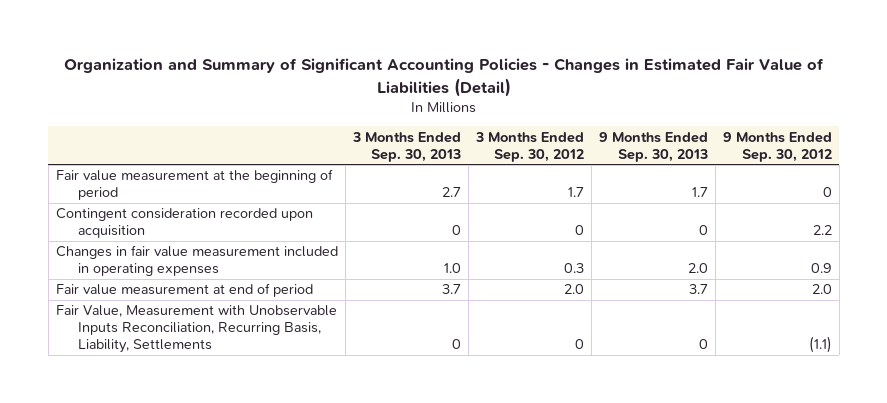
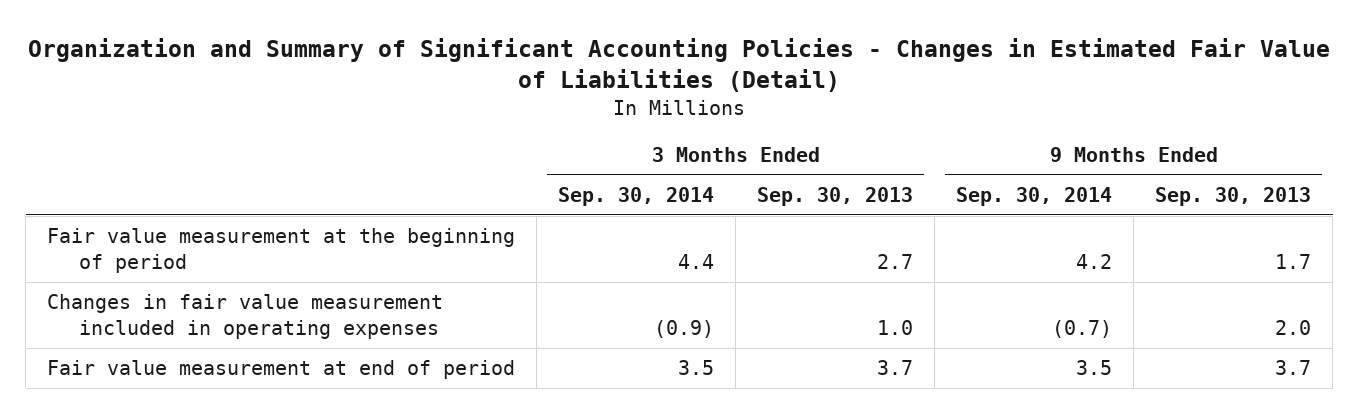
[474,131,584,162] 3 Months Ended Sep. 30, 2012 -> none
[722,131,832,162] 9 Months Ended Sep. 30, 2012 -> none
none -> [558,187,715,207] Sep. 30, 2014
none -> [956,187,1113,207] Sep. 30, 2014
[55,208,313,239] Contingent consideration recorded upon acquisition -> none
[55,305,337,354] Fair Value, Measurement with Unobservable Inputs Reconciliation, Recurring Basis, Liability, Settlements -> none

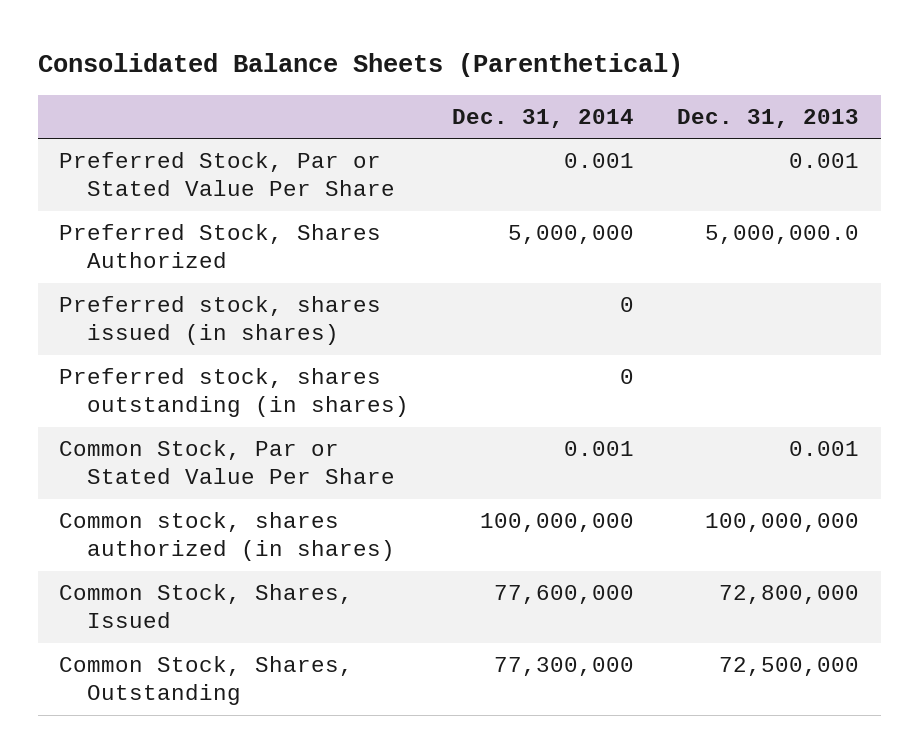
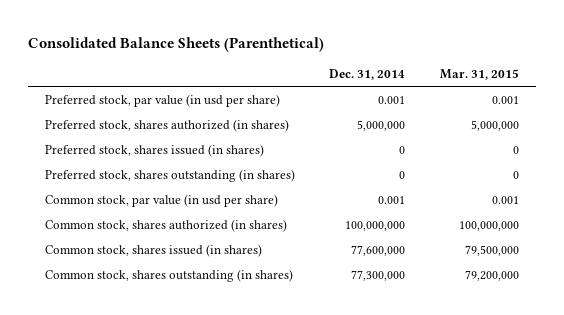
[677,108,860,128] Dec. 31, 2013 -> none
none -> [439,68,519,80] Mar. 31, 2015
[59,152,395,197] Preferred Stock, Par or Stated Value Per Share -> [45,93,281,107] Preferred stock, par value (in usd per share)
[59,224,382,269] Preferred Stock, Shares Authorized -> [45,118,290,132] Preferred stock, shares authorized (in shares)
[59,440,395,485] Common Stock, Par or Stated Value Per Share -> [45,193,279,207] Common stock, par value (in usd per share)
[59,584,354,629] Common Stock, Shares, Issued -> [45,243,263,257] Common stock, shares issued (in shares)
[59,656,354,706] Common Stock, Shares, Outstanding -> [45,268,294,282] Common stock, shares outstanding (in shares)

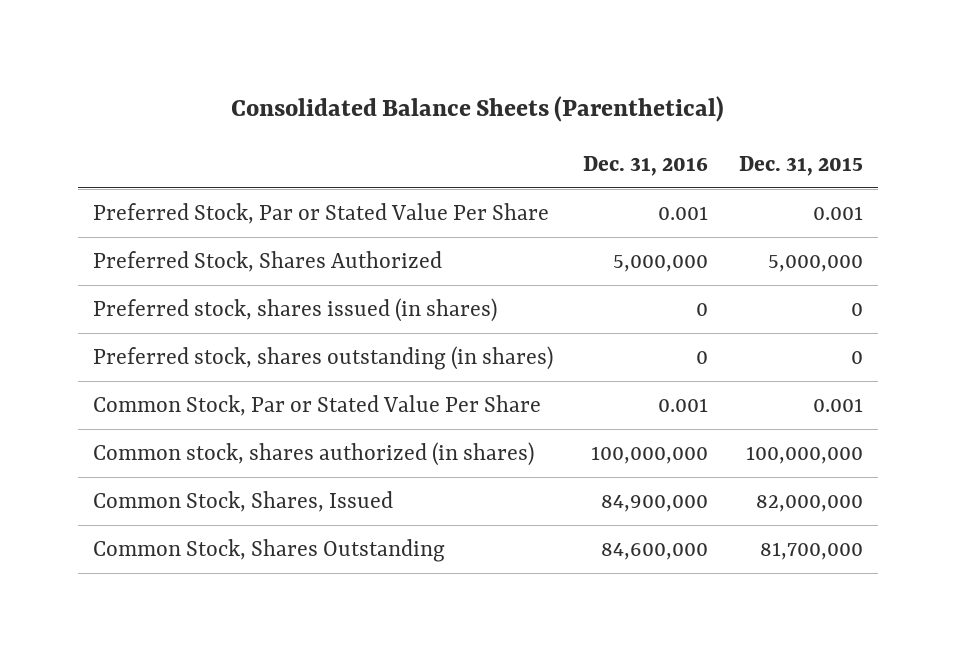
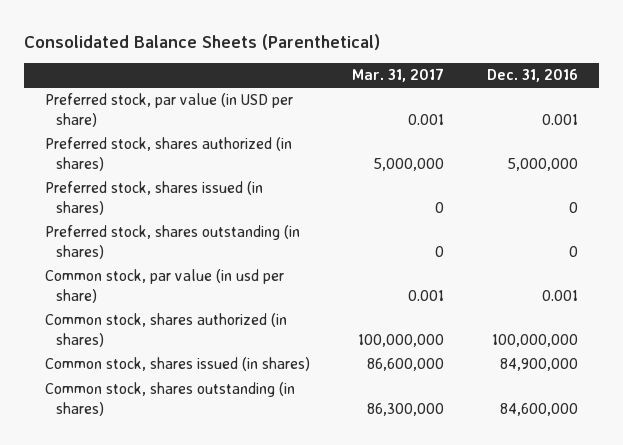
[738,155,863,176] Dec. 31, 2015 -> none
none -> [352,68,445,83] Mar. 31, 2017
[92,202,549,224] Preferred Stock, Par or Stated Value Per Share -> [44,93,293,128] Preferred stock, par value (in USD per share)
[92,250,442,272] Preferred Stock, Shares Authorized -> [44,137,292,172] Preferred stock, shares authorized (in shares)
[92,394,541,416] Common Stock, Par or Stated Value Per Share -> [44,269,284,304] Common stock, par value (in usd per share)
[92,490,393,512] Common Stock, Shares, Issued -> [44,357,310,372] Common stock, shares issued (in shares)
[92,538,445,562] Common Stock, Shares Outstanding -> [44,382,295,417] Common stock, shares outstanding (in shares)

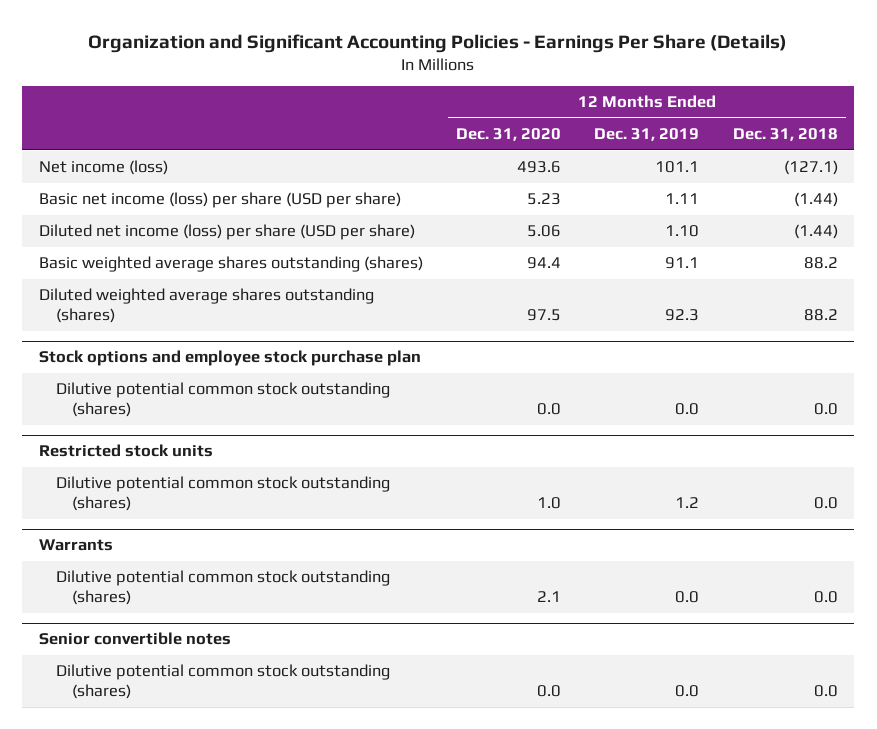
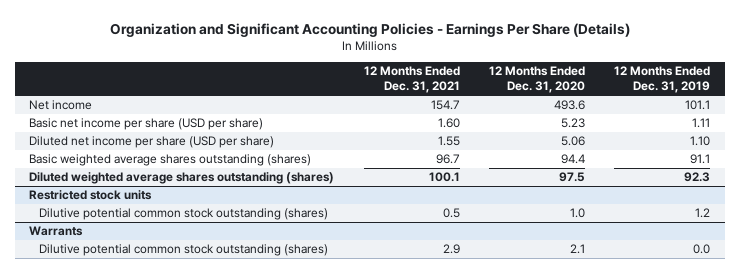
[732,128,838,142] Dec. 31, 2018 -> none
none -> [363,66,460,94] 12 Months Ended Dec. 31, 2021
[38,160,168,176] Net income (loss) -> [29,100,93,111] Net income
[38,192,401,209] Basic net income (loss) per share (USD per share) -> [29,118,264,131] Basic net income per share (USD per share)
[38,224,415,241] Diluted net income (loss) per share (USD per share) -> [29,136,275,149] Diluted net income per share (USD per share)
[38,350,421,367] Stock options and employee stock purchase plan -> none
[55,382,390,418] Dilutive potential common stock outstanding (shares) -> none
[38,632,231,646] Senior convertible notes -> none
[55,664,390,700] Dilutive potential common stock outstanding (shares) -> none

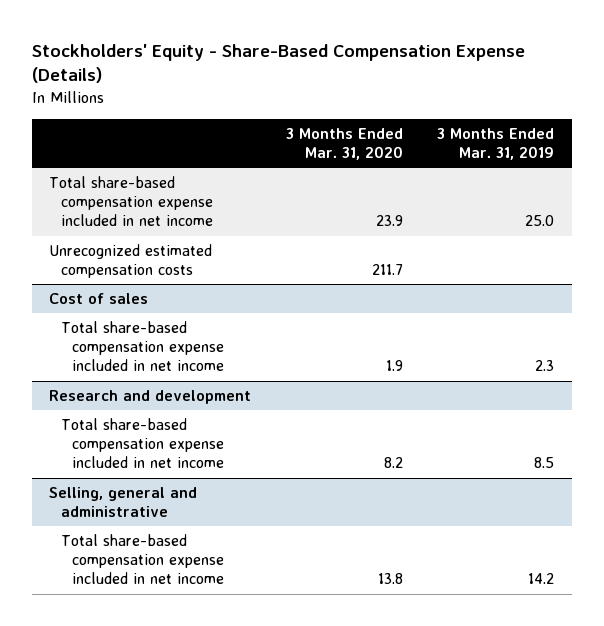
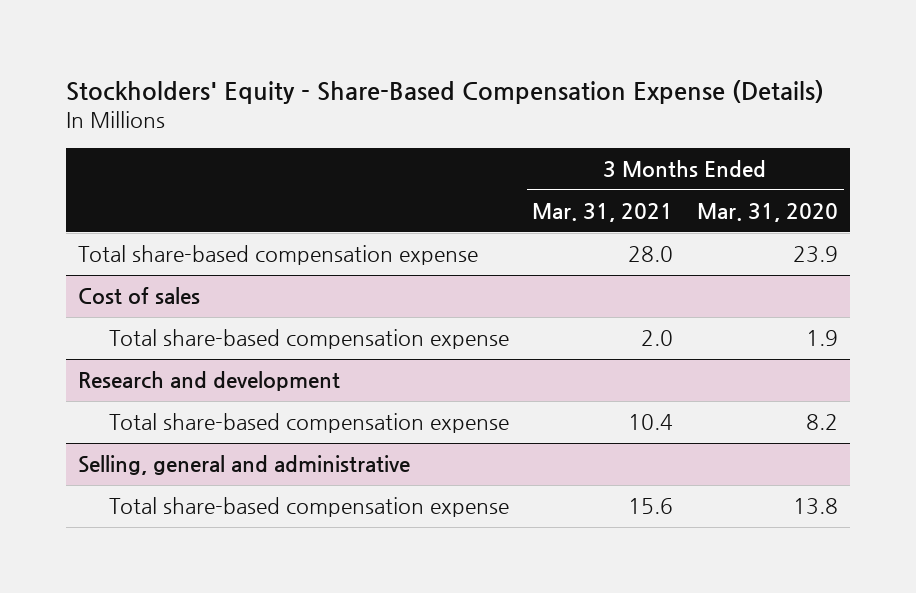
[437,127,555,161] 3 Months Ended Mar. 31, 2019 -> none
none -> [532,203,674,223] Mar. 31, 2021
[49,244,213,279] Unrecognized estimated compensation costs -> none
[49,176,213,227] Total share-based compensation expense included in net income -> [77,245,478,266] Total share-based compensation expense
[60,321,224,372] Total share-based compensation expense included in net income -> [109,329,510,350] Total share-based compensation expense
[60,418,224,469] Total share-based compensation expense included in net income -> [109,413,510,434] Total share-based compensation expense
[60,534,224,585] Total share-based compensation expense included in net income -> [109,497,510,518] Total share-based compensation expense

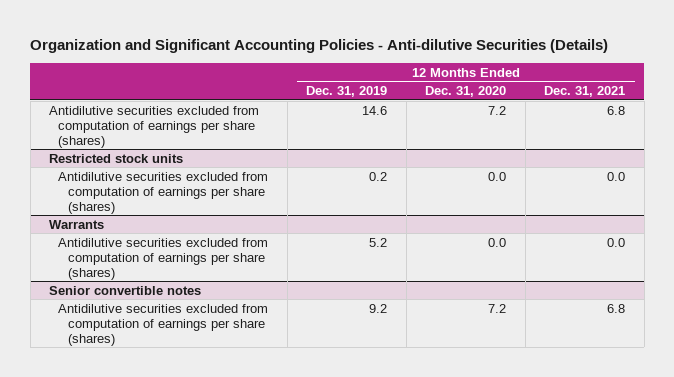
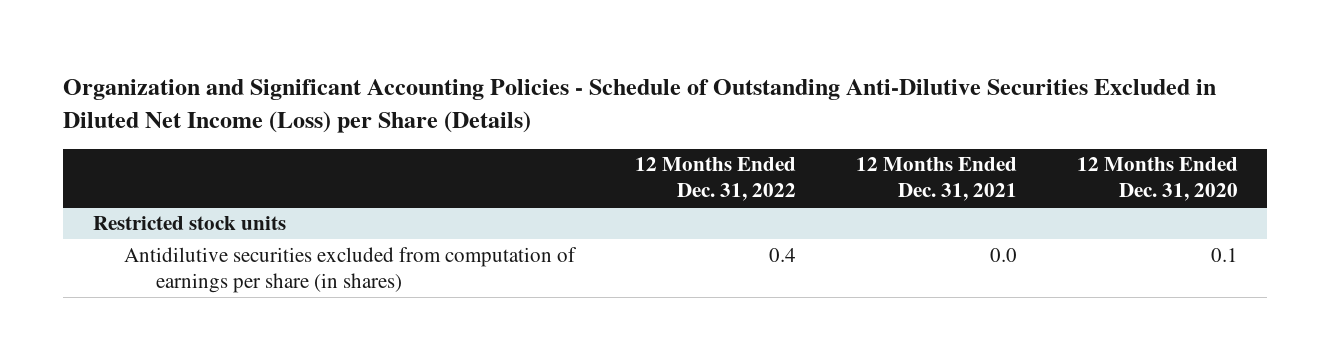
[30,39,609,54] Organization and Significant Accounting Policies - Anti-dilutive Securities (Details) -> [63,79,1217,133] Organization and Significant Accounting Policies - Schedule of Outstanding Anti-Dilutive Securities Excluded in Diluted Net Income (Loss) per Share (Details)
[306,86,388,98] Dec. 31, 2019 -> none
none -> [635,157,797,202] 12 Months Ended Dec. 31, 2022
[49,105,260,148] Antidilutive securities excluded from computation of earnings per share (shares) -> none
[49,219,105,229] Warrants -> none
[58,237,269,280] Antidilutive securities excluded from computation of earnings per share (shares) -> none
[49,285,202,295] Senior convertible notes -> none
[58,303,269,346] Antidilutive securities excluded from computation of earnings per share (shares) -> none
[58,171,269,214] Antidilutive securities excluded from computation of earnings per share (shares) -> [124,246,578,293] Antidilutive securities excluded from computation of earnings per share (in shares)
[488,171,507,181] 0.0 -> [1210,247,1238,262] 0.1

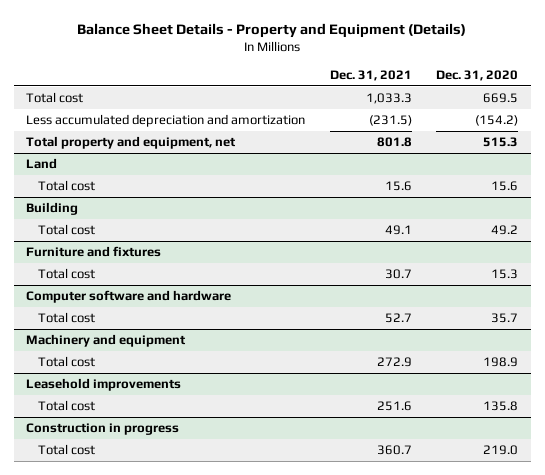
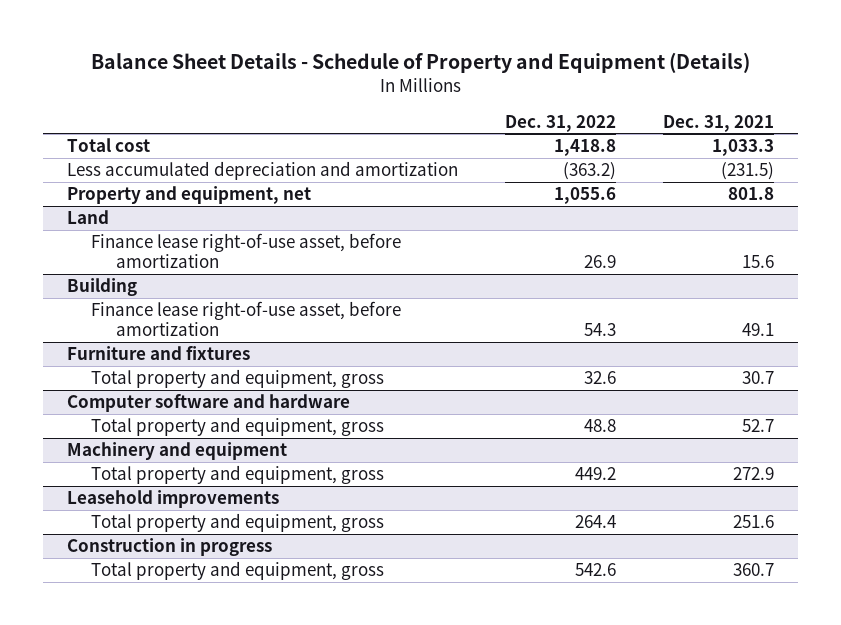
[77,22,467,38] Balance Sheet Details - Property and Equipment (Details) -> [90,52,750,74] Balance Sheet Details - Schedule of Property and Equipment (Details)
[436,69,519,81] Dec. 31, 2020 -> none
none -> [505,114,617,132] Dec. 31, 2022
[26,135,237,149] Total property and equipment, net -> [66,186,311,205] Property and equipment, net
[38,179,96,191] Total cost -> [91,233,402,268] Finance lease right-of-use asset, before amortization
[38,223,96,235] Total cost -> [91,301,402,336] Finance lease right-of-use asset, before amortization
[38,267,96,279] Total cost -> [91,369,385,389] Total property and equipment, gross
[38,311,96,323] Total cost -> [91,417,385,437] Total property and equipment, gross
[38,355,96,367] Total cost -> [91,465,385,485] Total property and equipment, gross
[38,399,96,411] Total cost -> [91,513,385,533] Total property and equipment, gross
[38,443,96,455] Total cost -> [91,561,385,581] Total property and equipment, gross

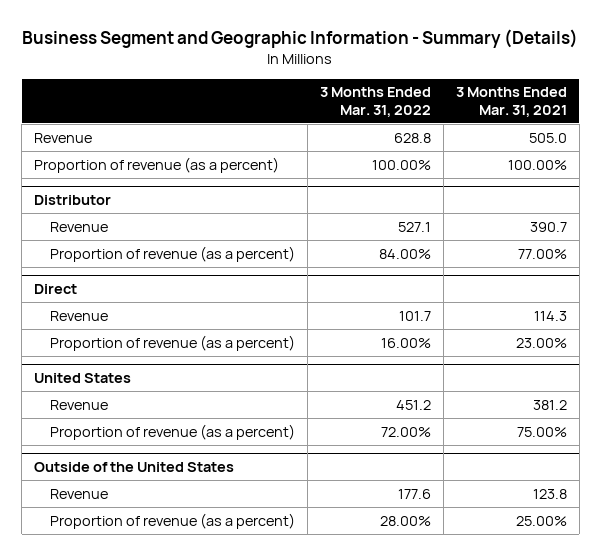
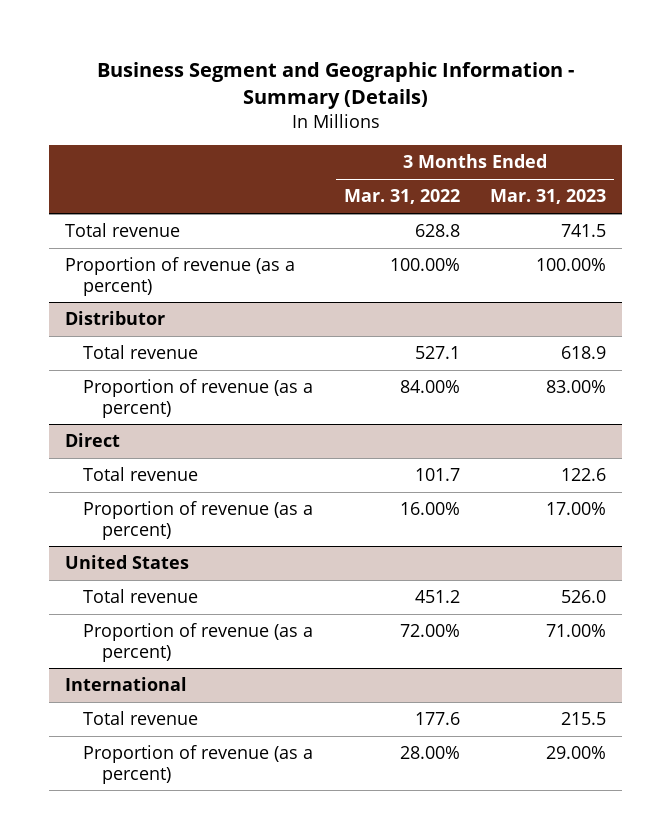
[455,87,567,117] 3 Months Ended Mar. 31, 2021 -> none
none -> [490,189,607,205] Mar. 31, 2023
[34,132,93,143] Revenue -> [64,223,180,238] Total revenue
[49,221,108,232] Revenue -> [83,345,199,360] Total revenue
[49,310,108,321] Revenue -> [83,467,199,482] Total revenue
[49,399,108,410] Revenue -> [83,589,199,604] Total revenue
[34,462,235,473] Outside of the United States -> [64,677,187,692] International
[49,488,108,499] Revenue -> [83,711,199,726] Total revenue

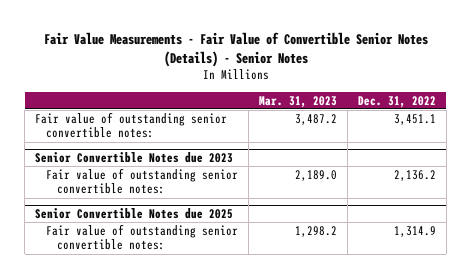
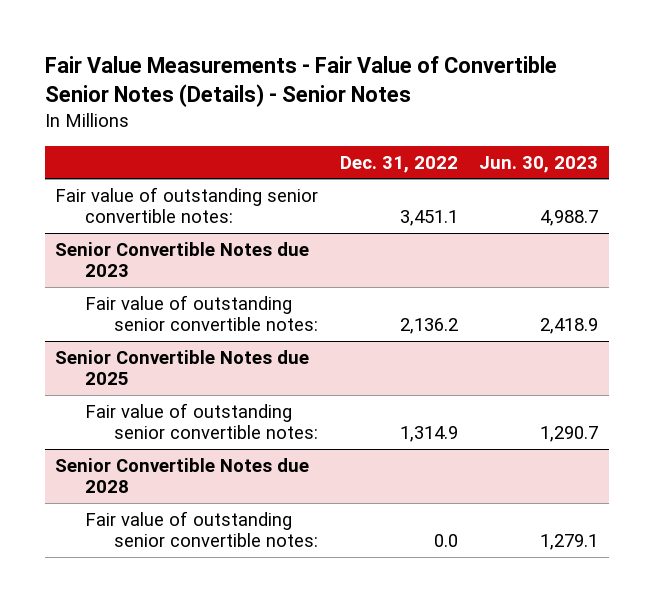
[259,95,338,108] Mar. 31, 2023 -> none
none -> [479,155,599,173] Jun. 30, 2023
none -> [55,457,310,494] Senior Convertible Notes due 2028
none -> [84,510,318,548] Fair value of outstanding senior convertible notes:

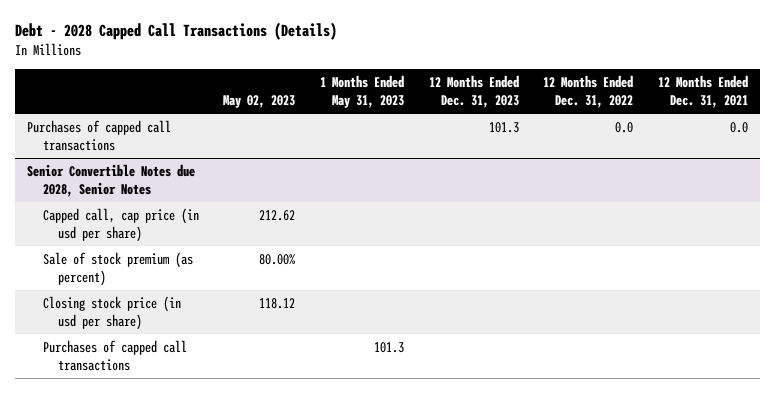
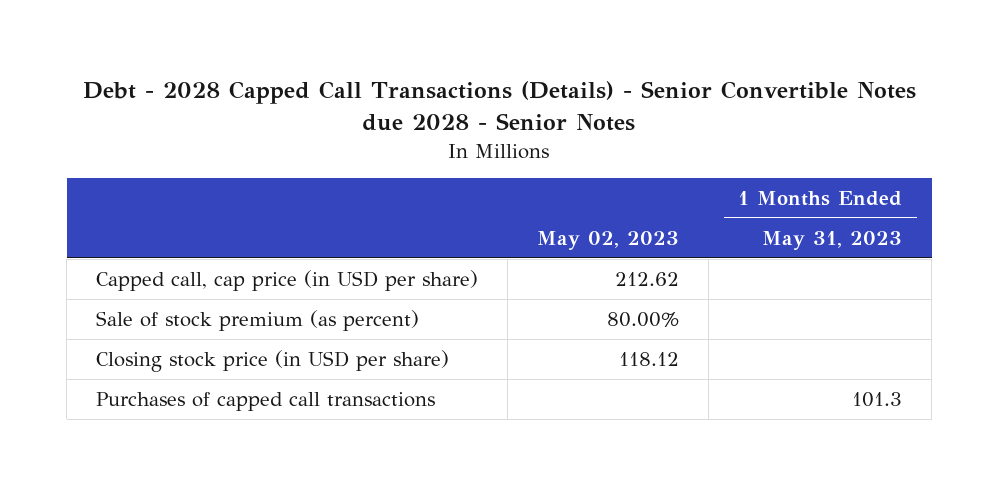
[14,22,337,41] Debt - 2028 Capped Call Transactions (Details) -> [83,81,917,132] Debt - 2028 Capped Call Transactions (Details) - Senior Convertible Notes due 2028 - Senior Notes
[428,75,519,108] 12 Months Ended Dec. 31, 2023 -> none
[543,75,634,108] 12 Months Ended Dec. 31, 2022 -> none
[657,75,748,108] 12 Months Ended Dec. 31, 2021 -> none
[27,120,172,151] Purchases of capped call transactions -> none
[27,164,196,197] Senior Convertible Notes due 2028, Senior Notes -> none
[42,208,199,242] Capped call, cap price (in usd per share) -> [96,269,479,291] Capped call, cap price (in USD per share)
[42,296,181,330] Closing stock price (in usd per share) -> [96,349,450,372] Closing stock price (in USD per share)

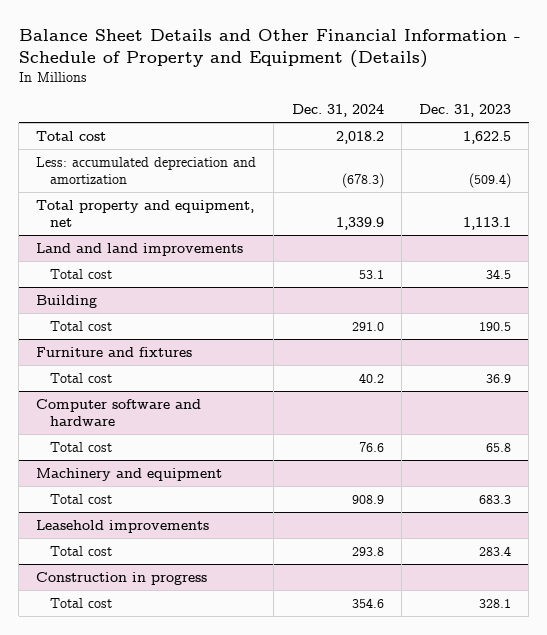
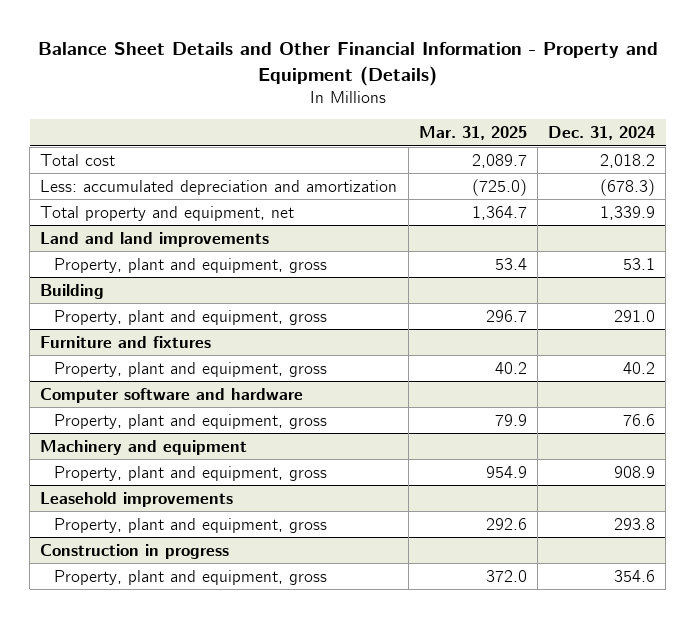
[18,28,521,68] Balance Sheet Details and Other Financial Information - Schedule of Property and Equipment (Details) -> [37,42,658,86] Balance Sheet Details and Other Financial Information - Property and Equipment (Details)
[418,104,511,118] Dec. 31, 2023 -> none
none -> [418,126,527,141] Mar. 31, 2025
[50,268,113,279] Total cost -> [54,257,328,273] Property, plant and equipment, gross
[50,320,113,331] Total cost -> [54,309,328,325] Property, plant and equipment, gross
[50,372,113,383] Total cost -> [54,361,328,377] Property, plant and equipment, gross
[50,441,113,452] Total cost -> [54,413,328,429] Property, plant and equipment, gross
[50,493,113,504] Total cost -> [54,465,328,481] Property, plant and equipment, gross
[50,545,113,556] Total cost -> [54,517,328,533] Property, plant and equipment, gross
[50,597,113,608] Total cost -> [54,569,328,585] Property, plant and equipment, gross

